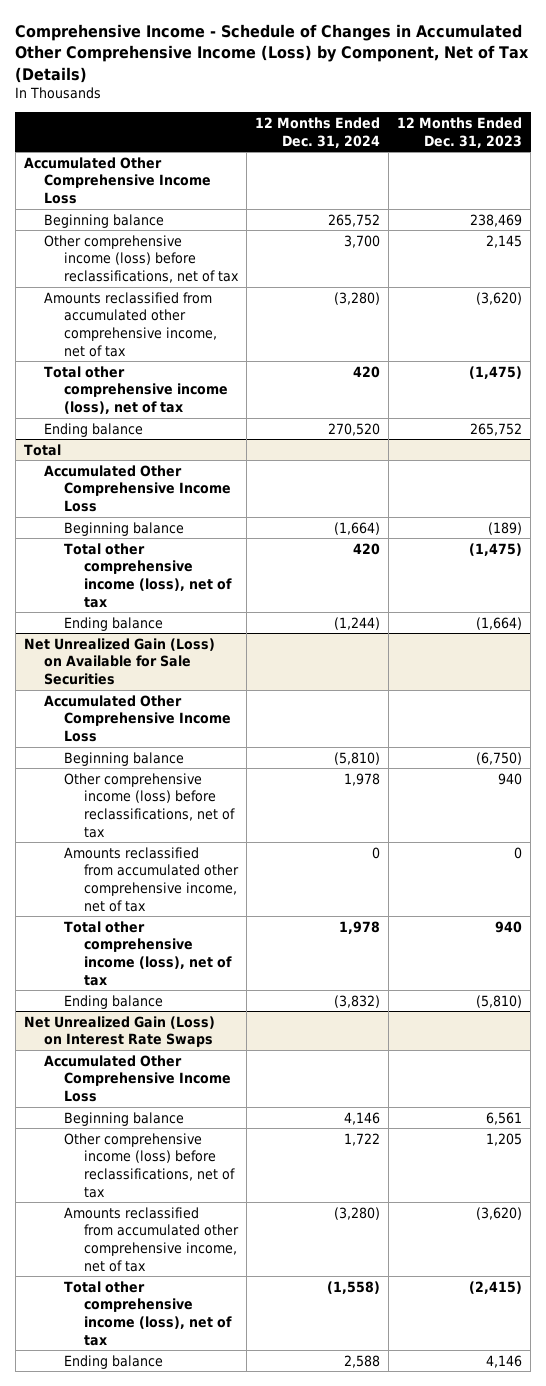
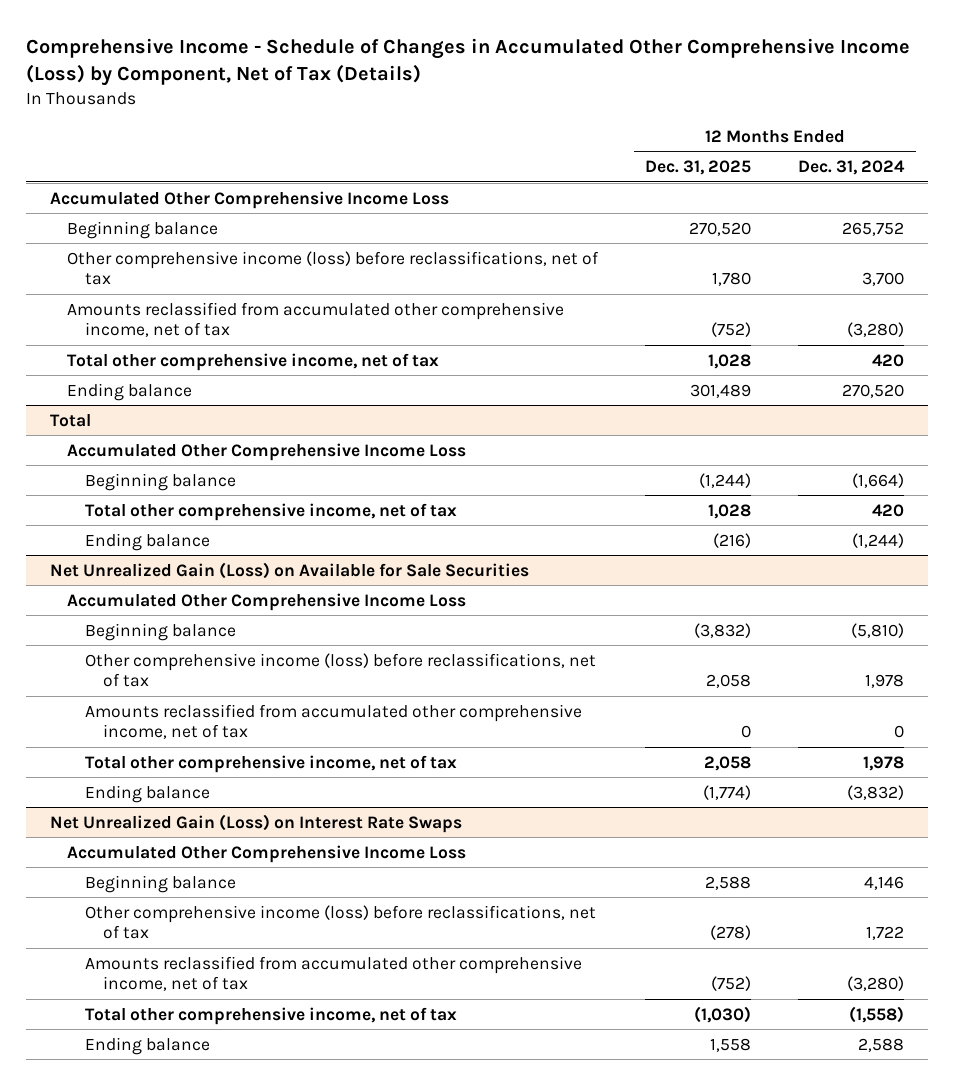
[397,116,523,148] 12 Months Ended Dec. 31, 2023 -> none
none -> [645,159,752,175] Dec. 31, 2025
[43,365,228,415] Total other comprehensive income (loss), net of tax -> [67,352,440,371] Total other comprehensive income, net of tax
[63,542,233,608] Total other comprehensive income (loss), net of tax -> [85,502,458,521] Total other comprehensive income, net of tax
[63,920,233,986] Total other comprehensive income (loss), net of tax -> [85,754,458,773] Total other comprehensive income, net of tax
[63,1280,233,1346] Total other comprehensive income (loss), net of tax -> [85,1006,458,1025] Total other comprehensive income, net of tax

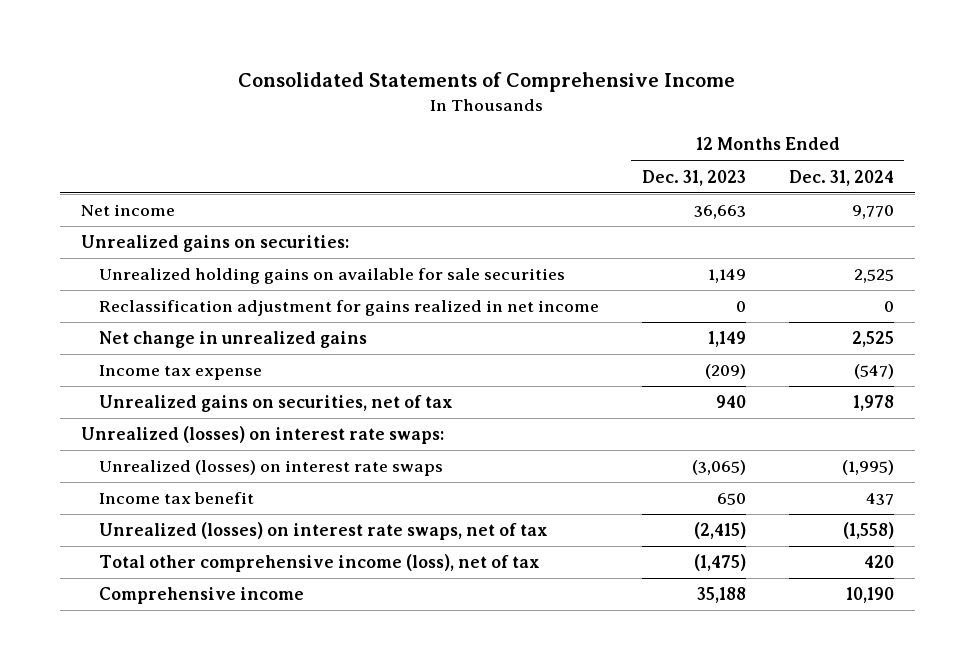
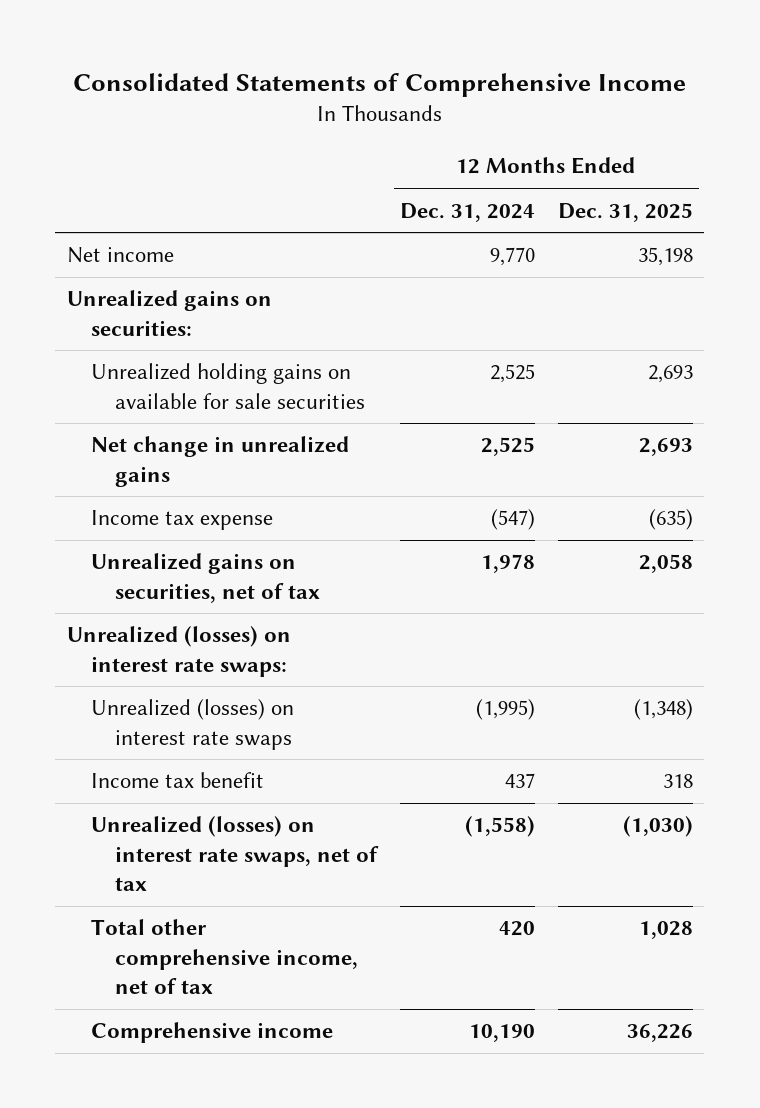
[642,169,747,186] Dec. 31, 2023 -> none
none -> [557,202,693,222] Dec. 31, 2025
[99,300,600,317] Reclassification adjustment for gains realized in net income -> none
[99,554,541,573] Total other comprehensive income (loss), net of tax -> [90,919,359,994] Total other comprehensive income, net of tax

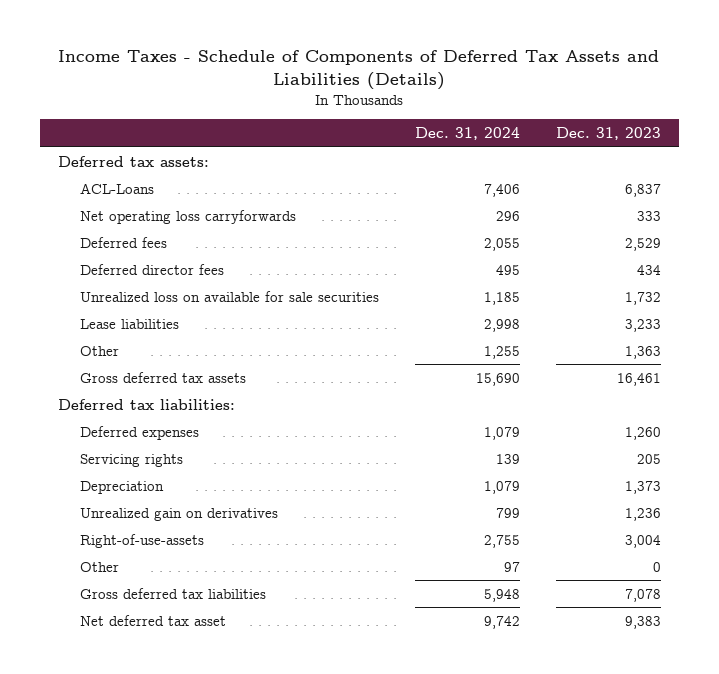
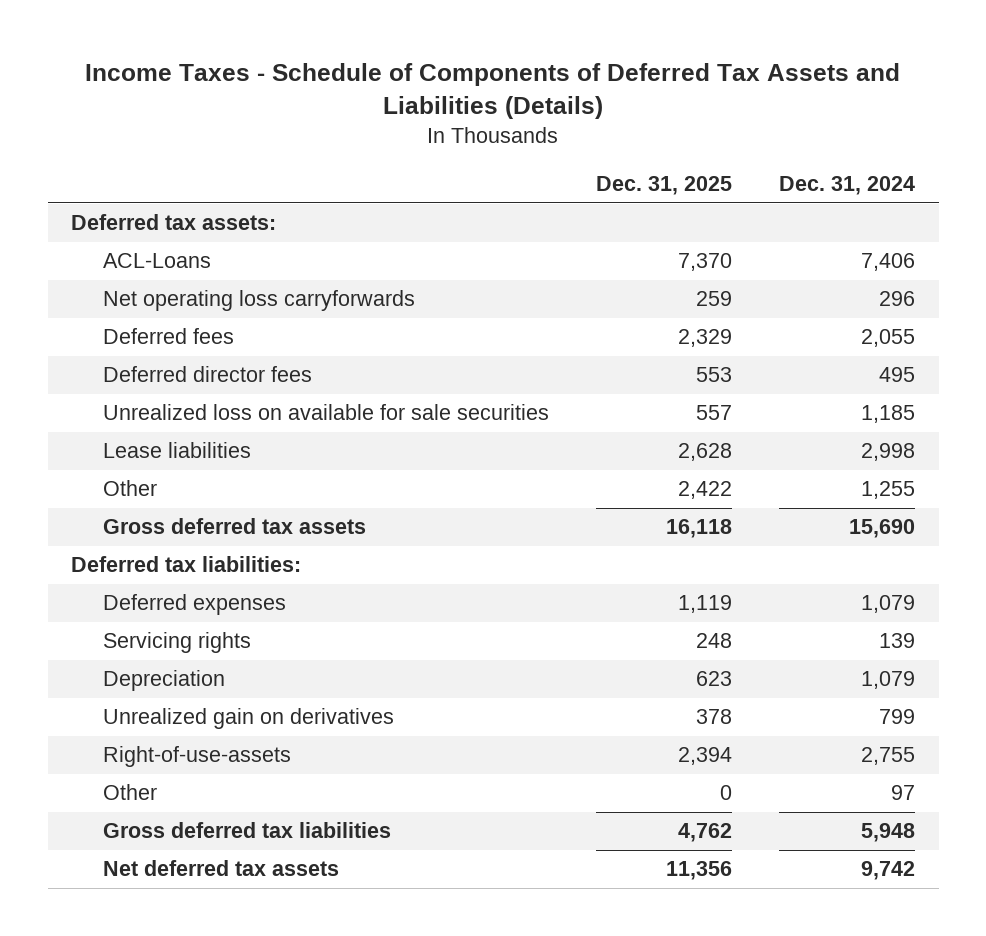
[555,126,661,140] Dec. 31, 2023 -> none
none -> [596,176,733,196] Dec. 31, 2025
[79,614,226,626] Net deferred tax asset -> [103,860,340,877] Net deferred tax assets

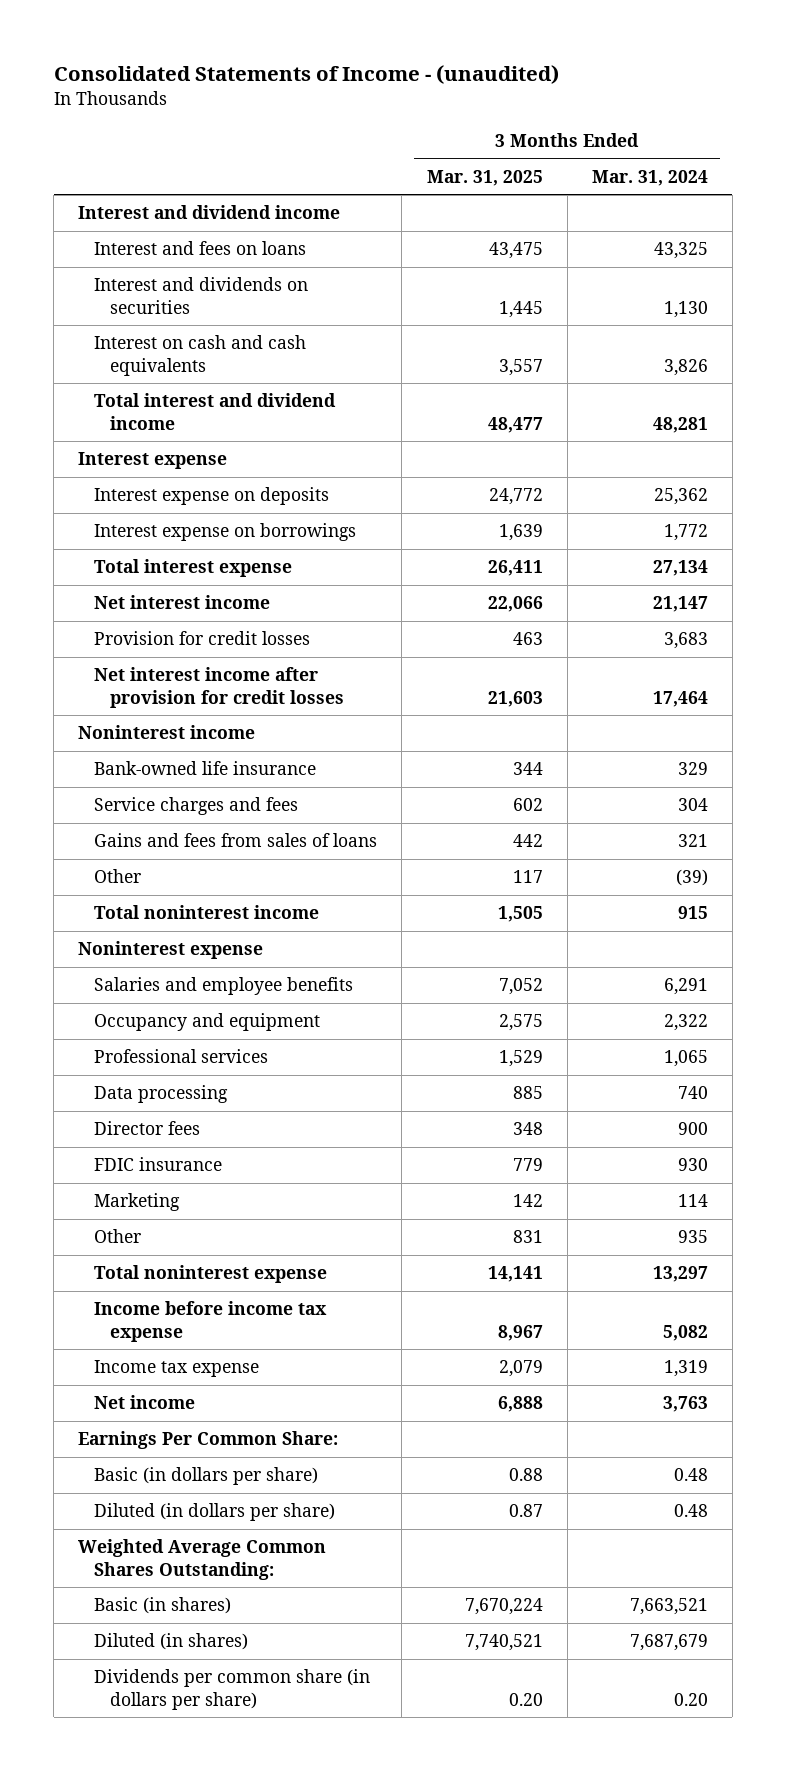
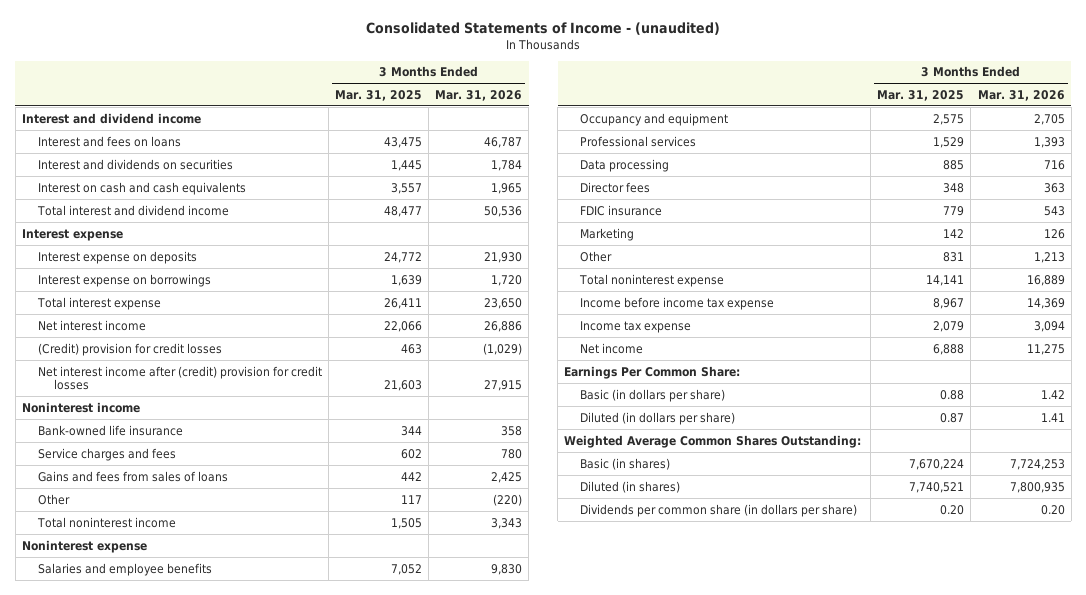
[591,169,708,186] Mar. 31, 2024 -> none
none -> [435,89,523,101] Mar. 31, 2026
[94,631,311,646] Provision for credit losses -> [37,342,222,356] (Credit) provision for credit losses
[94,667,345,708] Net interest income after provision for credit losses -> [37,365,322,391] Net interest income after (credit) provision for credit losses

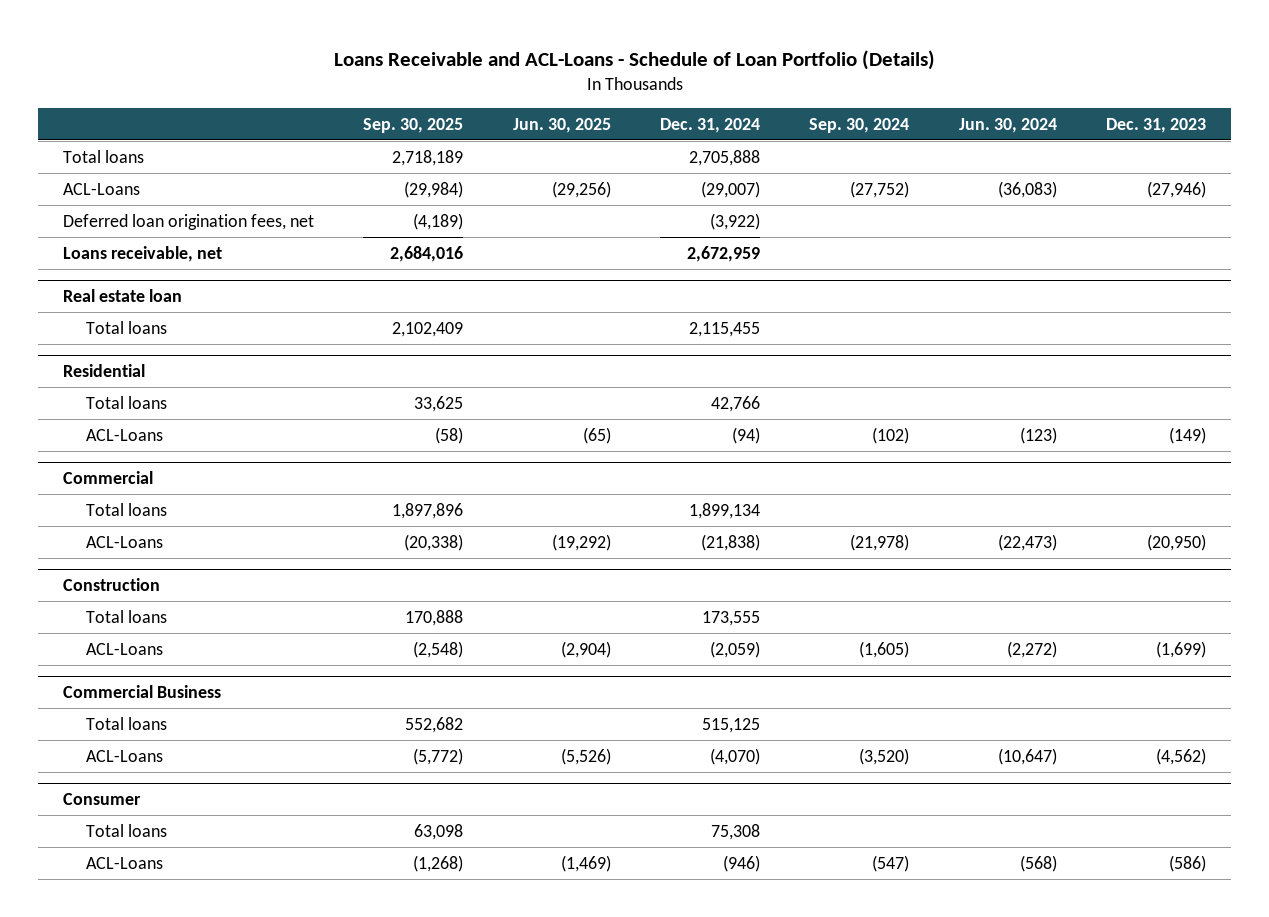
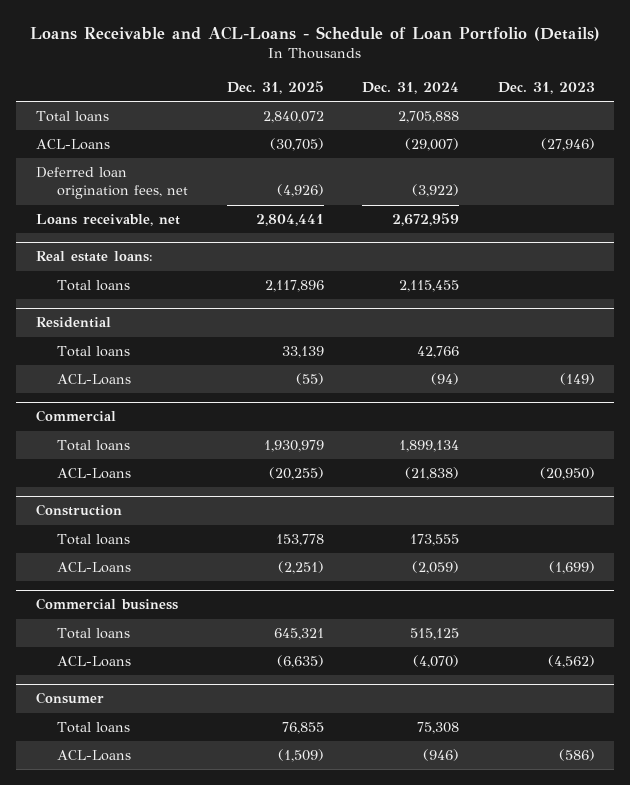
[363,117,464,133] Sep. 30, 2025 -> none
[512,117,611,133] Jun. 30, 2025 -> none
[809,117,910,133] Sep. 30, 2024 -> none
[958,117,1057,133] Jun. 30, 2024 -> none
none -> [226,80,324,94] Dec. 31, 2025
[62,288,182,302] Real estate loan -> [35,251,153,263] Real estate loans:
[62,684,221,698] Commercial Business -> [35,598,178,611] Commercial business

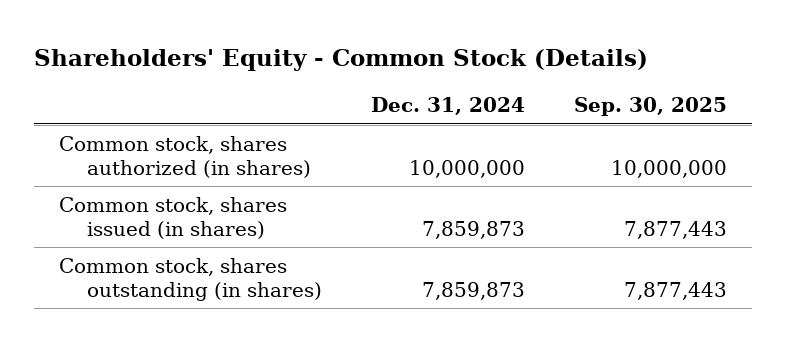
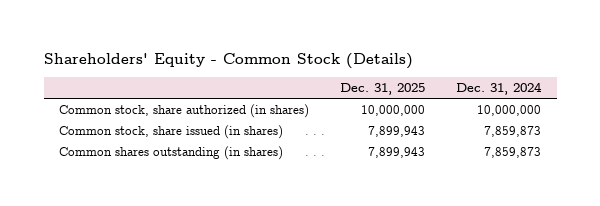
[574,97,728,117] Sep. 30, 2025 -> none
none -> [340,83,426,96] Dec. 31, 2025
[58,136,312,178] Common stock, shares authorized (in shares) -> [59,103,310,118] Common stock, share authorized (in shares)
[58,197,287,239] Common stock, shares issued (in shares) -> [59,124,284,139] Common stock, share issued (in shares)
[58,258,323,301] Common stock, shares outstanding (in shares) -> [59,145,284,160] Common shares outstanding (in shares)

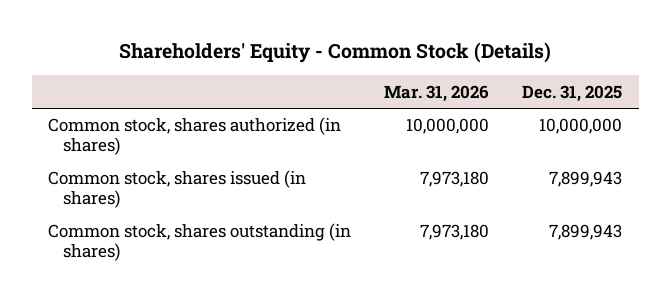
[456,82,543,96] Dec. 31, 2024 -> none
none -> [384,84,490,102] Mar. 31, 2026
[59,103,310,118] Common stock, share authorized (in shares) -> [48,117,342,156] Common stock, shares authorized (in shares)
[59,124,284,139] Common stock, share issued (in shares) -> [48,170,307,209] Common stock, shares issued (in shares)
[59,145,284,160] Common shares outstanding (in shares) -> [48,223,352,262] Common stock, shares outstanding (in shares)

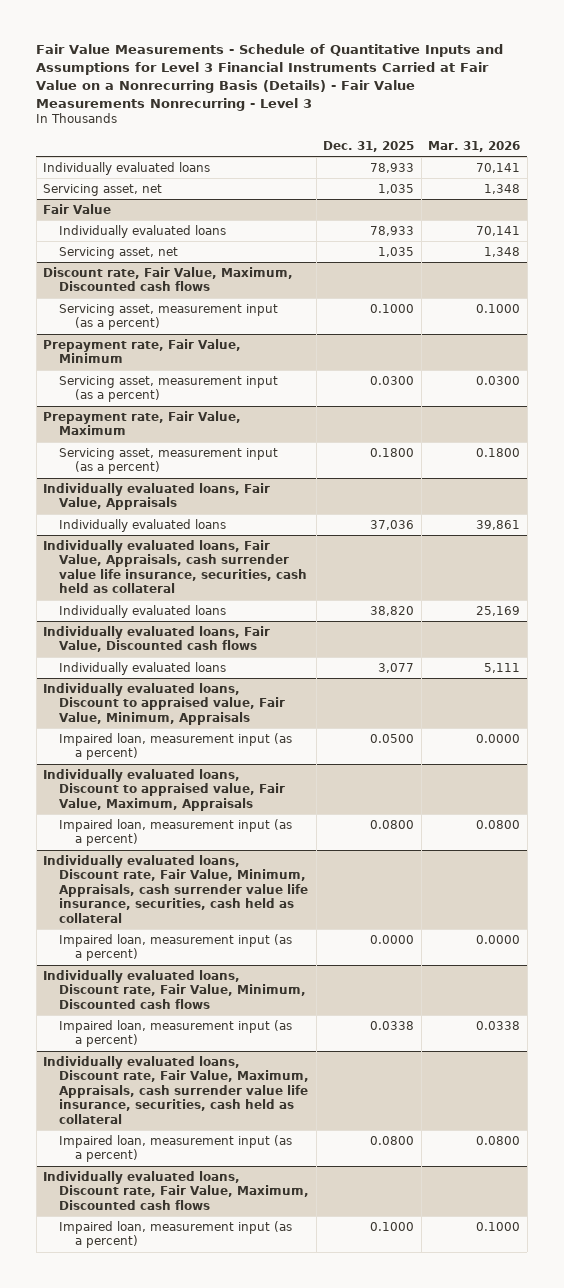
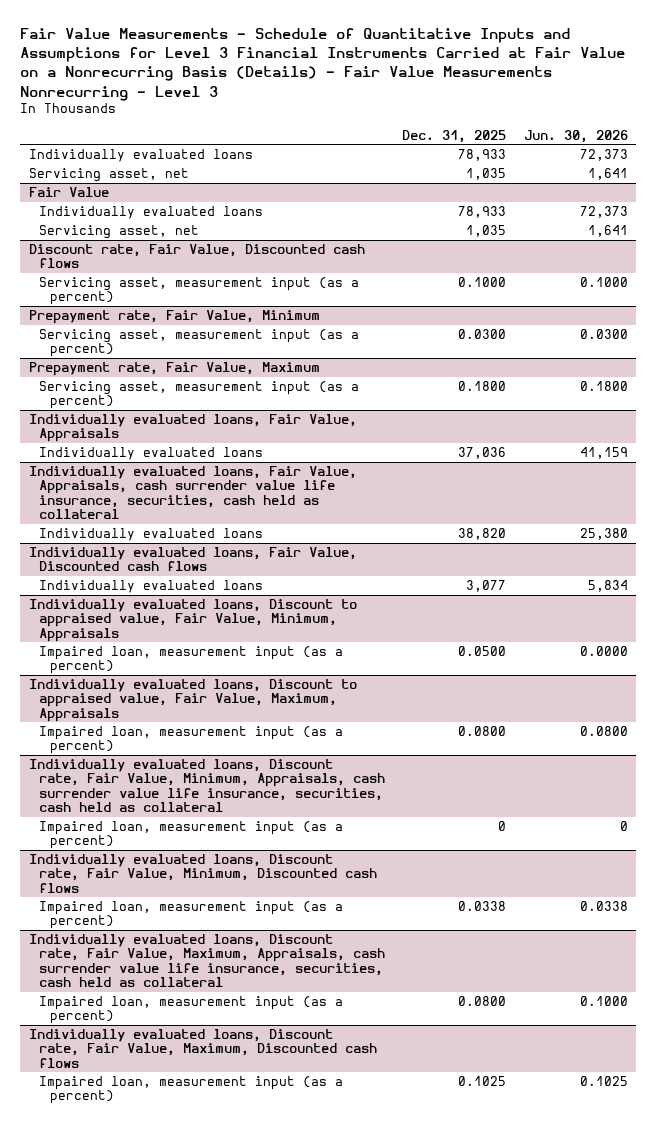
[428,140,521,152] Mar. 31, 2026 -> none
none -> [523,129,628,143] Jun. 30, 2026
[43,266,294,292] Discount rate, Fair Value, Maximum, Discounted cash flows -> [28,244,365,269] Discount rate, Fair Value, Discounted cash flows
[370,934,415,944] 0.0000 -> [498,821,507,832] 0
[370,1221,415,1231] 0.1000 -> [458,1076,507,1087] 0.1025

